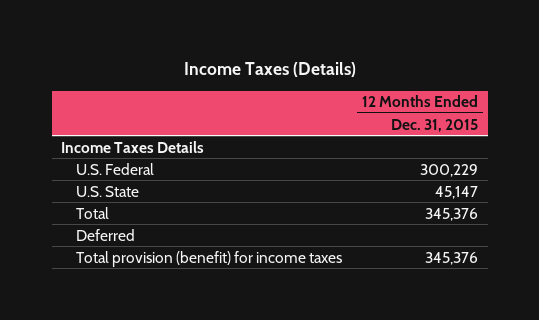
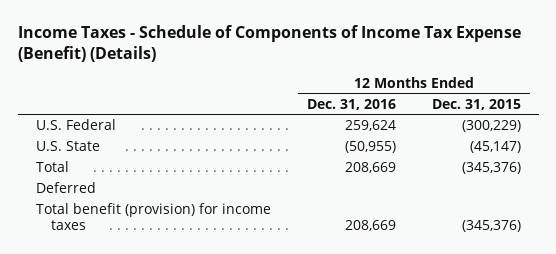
[183,62,356,78] Income Taxes (Details) -> [17,25,521,62] Income Taxes - Schedule of Components of Income Tax Expense (Benefit) (Details)
none -> [306,98,396,110] Dec. 31, 2016
[61,140,205,153] Income Taxes Details -> none
[419,163,478,177] 300,229 -> [461,120,521,133] (300,229)
[434,185,478,199] 45,147 -> [469,141,521,154] (45,147)
[424,207,478,221] 345,376 -> [461,162,521,175] (345,376)
[76,250,343,267] Total provision (benefit) for income taxes -> [35,203,271,231] Total benefit (provision) for income taxes
[424,251,478,265] 345,376 -> [461,220,521,233] (345,376)

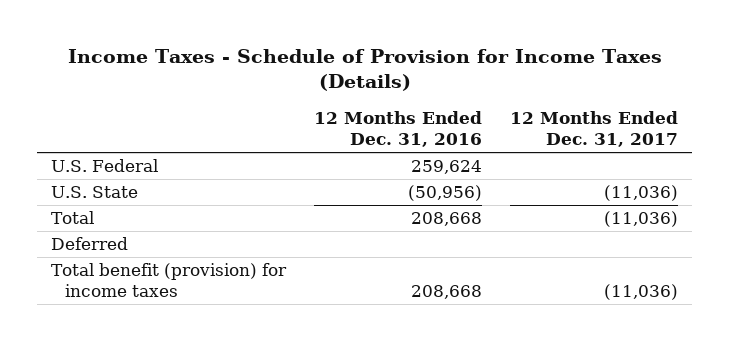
[17,25,521,62] Income Taxes - Schedule of Components of Income Tax Expense (Benefit) (Details) -> [67,48,662,92] Income Taxes - Schedule of Provision for Income Taxes (Details)
[431,98,521,110] Dec. 31, 2015 -> none
none -> [510,111,679,148] 12 Months Ended Dec. 31, 2017
[344,141,396,154] (50,955) -> [408,185,483,202] (50,956)
[344,162,396,174] 208,669 -> [411,212,483,227] 208,668
[344,220,396,232] 208,669 -> [411,285,483,300] 208,668

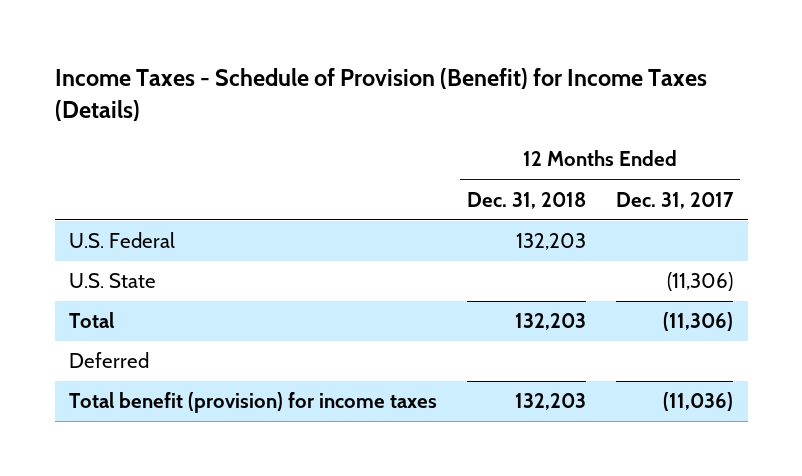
[67,48,662,92] Income Taxes - Schedule of Provision for Income Taxes (Details) -> [54,68,707,122] Income Taxes - Schedule of Provision (Benefit) for Income Taxes (Details)
[314,111,483,148] 12 Months Ended Dec. 31, 2016 -> none
none -> [467,191,587,209] Dec. 31, 2018
[604,185,679,202] (11,036) -> [666,272,733,292] (11,306)
[604,211,679,228] (11,036) -> [662,312,733,332] (11,306)

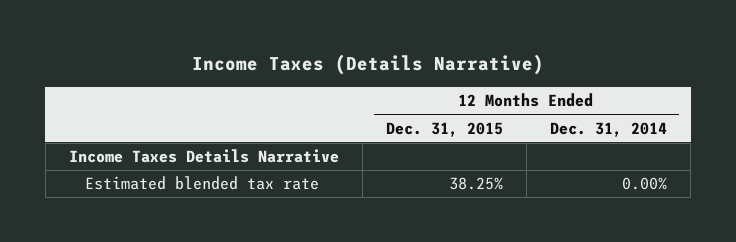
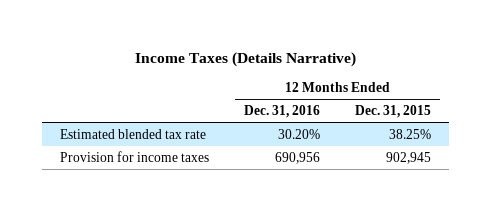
[550,121,668,137] Dec. 31, 2014 -> none
none -> [244,105,321,119] Dec. 31, 2016
[68,149,339,164] Income Taxes Details Narrative -> none
none -> [60,150,210,162] Provision for income taxes

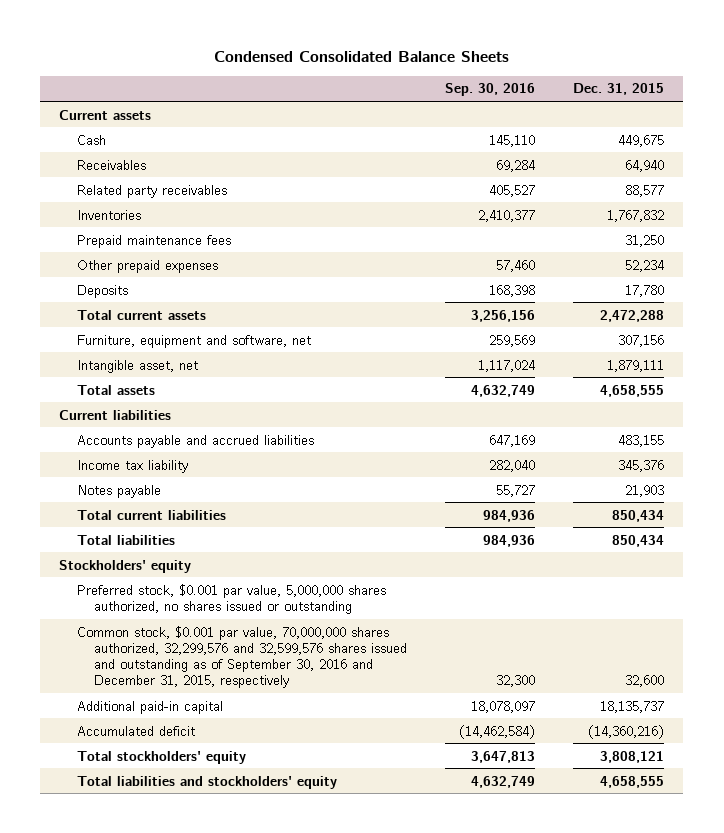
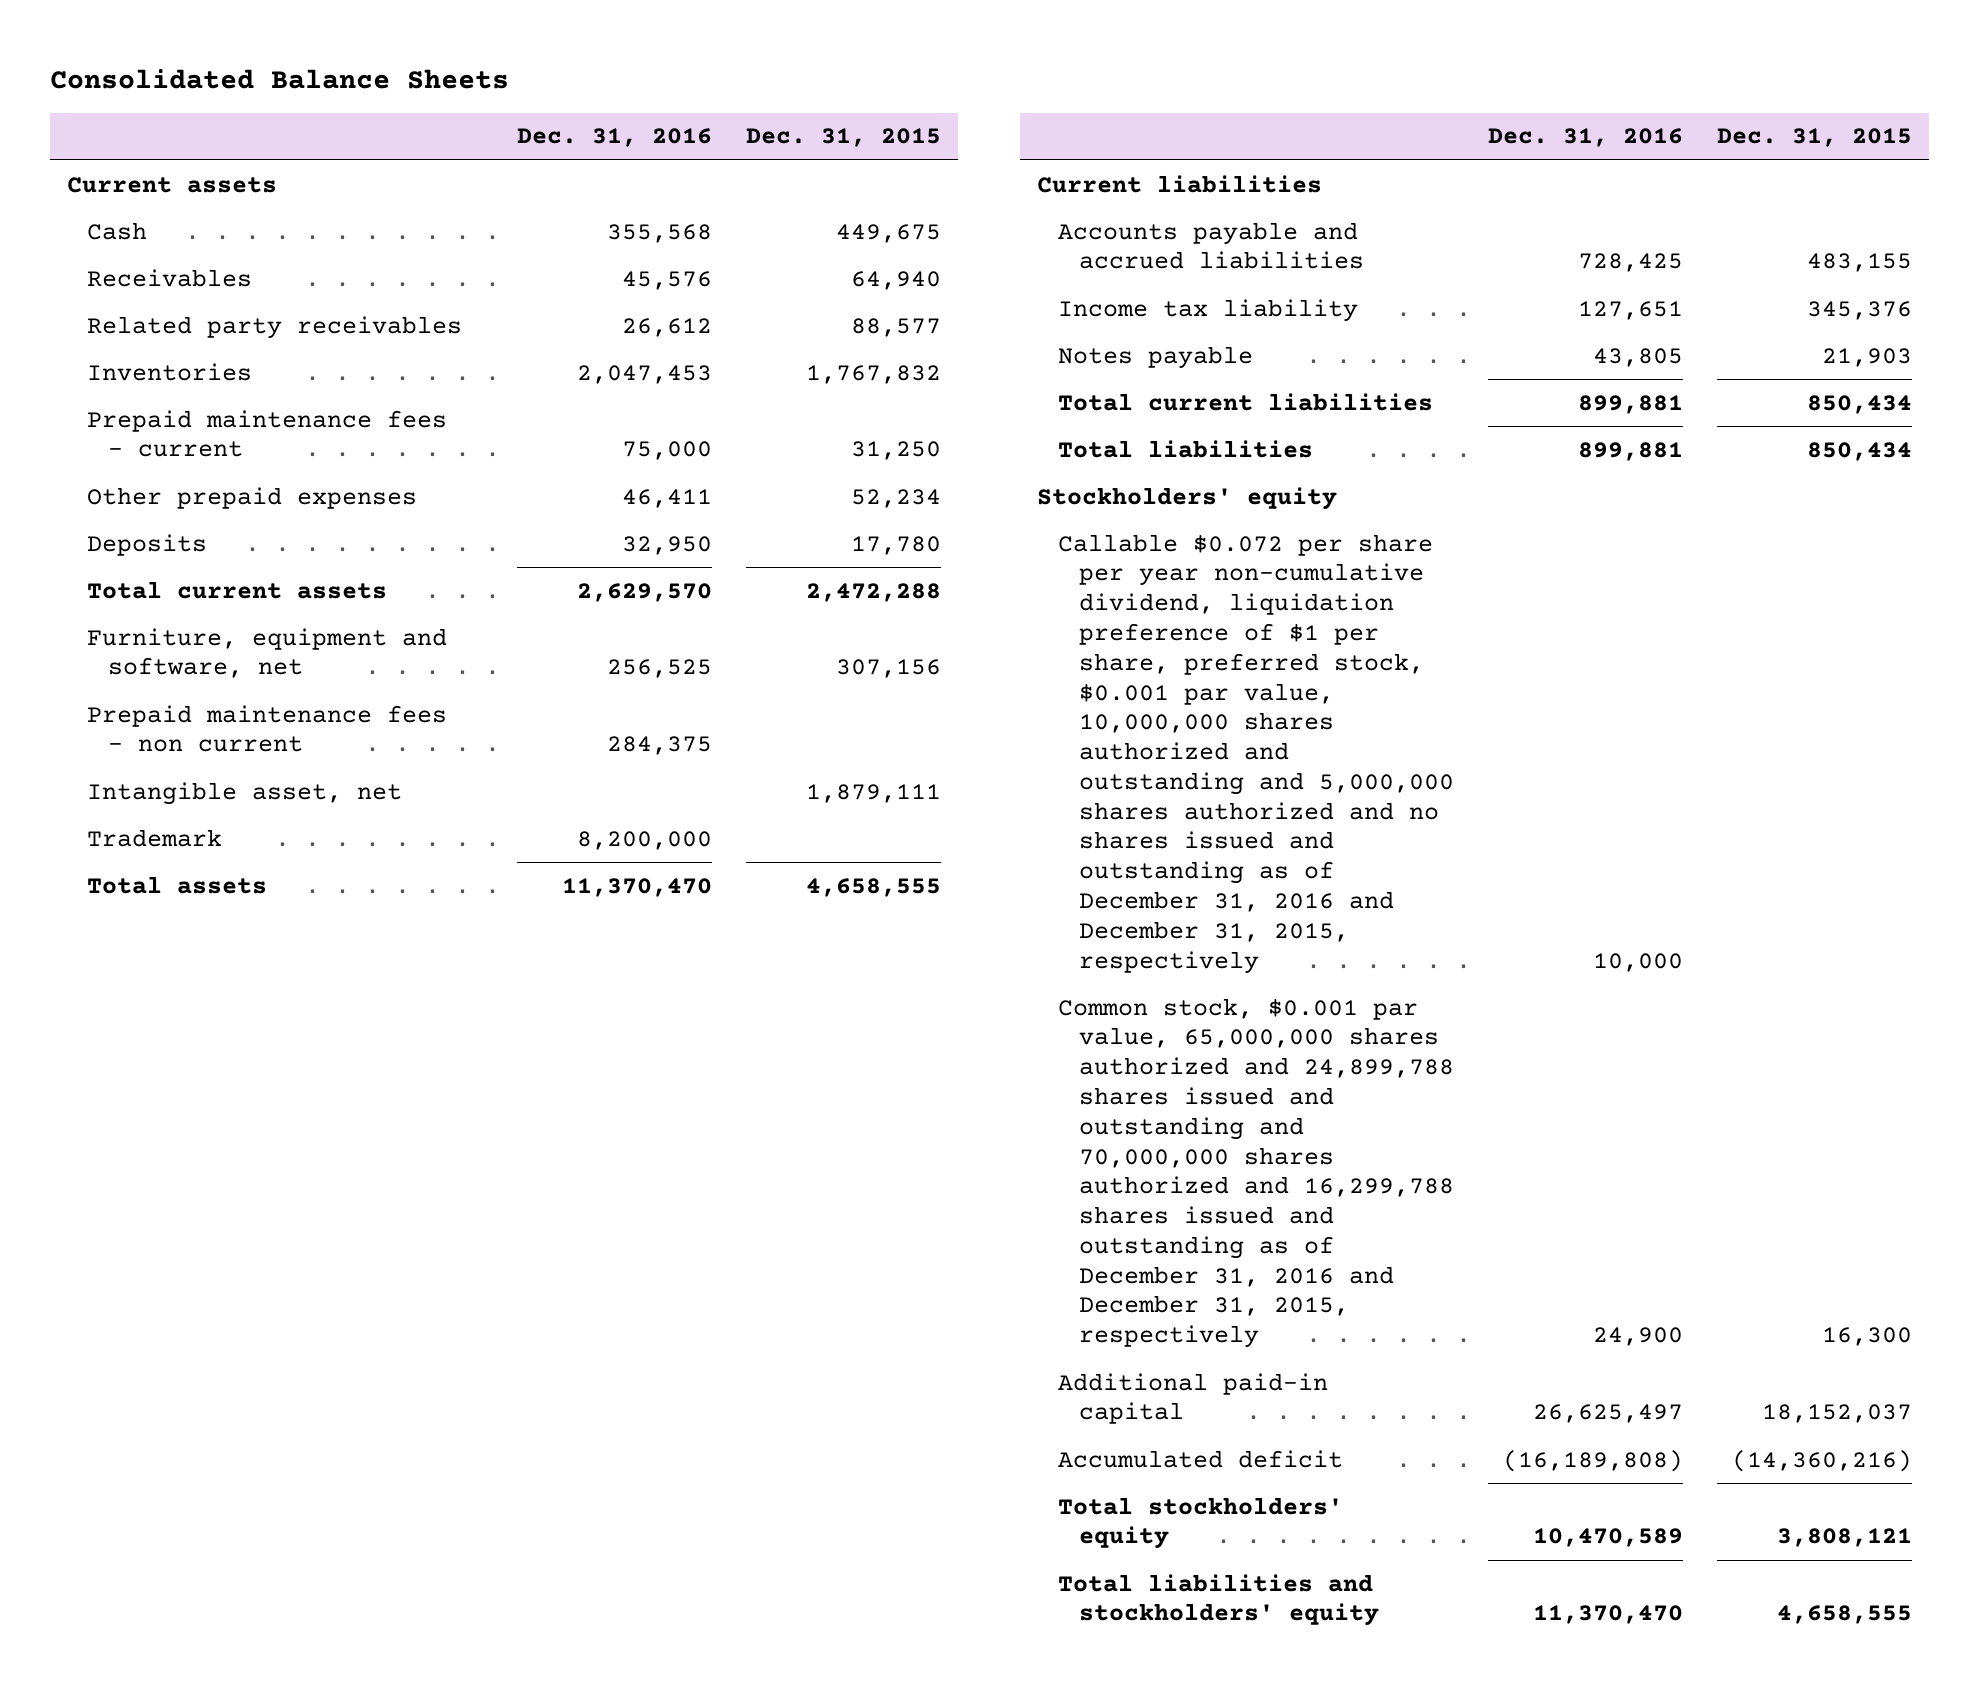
[213,50,509,62] Condensed Consolidated Balance Sheets -> [49,68,509,89] Consolidated Balance Sheets
[444,83,535,97] Sep. 30, 2016 -> none
none -> [517,128,713,148] Dec. 31, 2016
[76,234,231,248] Prepaid maintenance fees -> [87,409,448,458] Prepaid maintenance fees - current
none -> [87,704,448,753] Prepaid maintenance fees - non current
none -> [87,828,223,847] Trademark
[76,583,386,614] Preferred stock, $0.001 par value, 5,000,000 shares authorized, no shares issued or outstanding -> [1057,533,1454,974] Callable $0.072 per share per year non-cumulative dividend, liquidation preference of $1 per share, preferred stock, $0.001 par value, 10,000,000 shares authorized and outstanding and 5,000,000 shares authorized and no shares issued and outstanding as of December 31, 2016 and December 31, 2015, respectively
[76,625,407,689] Common stock, $0.001 par value, 70,000,000 shares authorized, 32,299,576 and 32,599,576 shares issued and outstanding as of September 30, 2016 and December 31, 2015, respectively -> [1057,997,1454,1349] Common stock, $0.001 par value, 65,000,000 shares authorized and 24,899,788 shares issued and outstanding and 70,000,000 shares authorized and 16,299,788 shares issued and outstanding as of December 31, 2016 and December 31, 2015, respectively
[625,675,665,688] 32,600 -> [1821,1327,1912,1347] 16,300
[600,700,665,713] 18,135,737 -> [1761,1404,1912,1424] 18,152,037

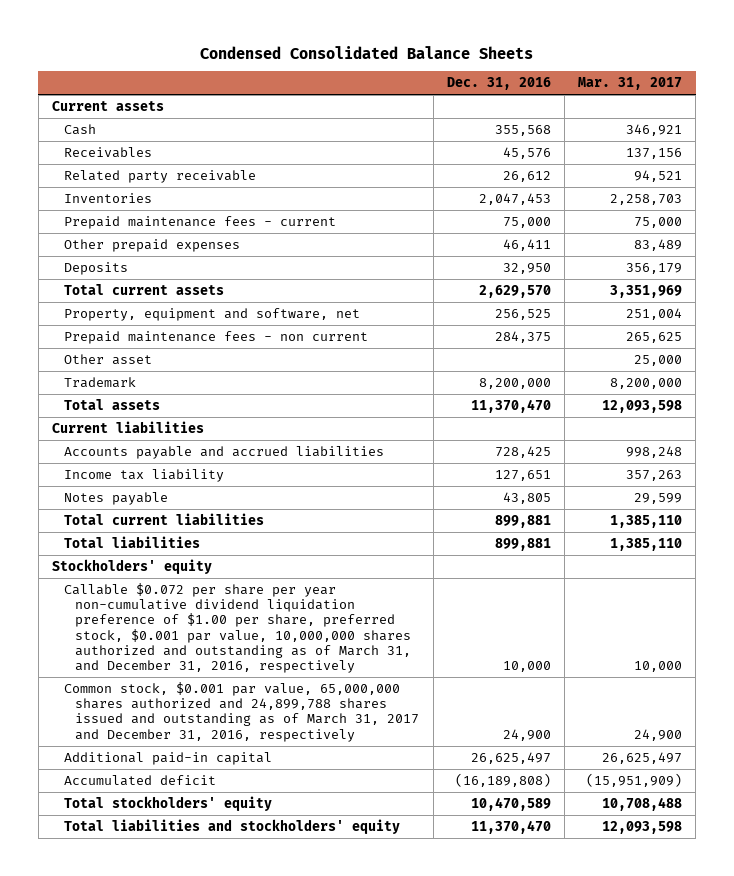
[49,68,509,89] Consolidated Balance Sheets -> [200,45,534,59] Condensed Consolidated Balance Sheets
[746,128,942,148] Dec. 31, 2015 -> none
none -> [578,77,683,91] Mar. 31, 2017
[87,315,463,339] Related party receivables -> [63,170,256,184] Related party receivable
[87,627,448,679] Furniture, equipment and software, net -> [63,308,360,322] Property, equipment and software, net
[87,781,403,805] Intangible asset, net -> none
none -> [63,354,152,366] Other asset
[1057,533,1454,974] Callable $0.072 per share per year non-cumulative dividend, liquidation preference of $1 per share, preferred stock, $0.001 par value, 10,000,000 shares authorized and outstanding and 5,000,000 shares authorized and no shares issued and outstanding as of December 31, 2016 and December 31, 2015, respectively -> [63,583,412,674] Callable $0.072 per share per year non-cumulative dividend liquidation preference of $1.00 per share, preferred stock, $0.001 par value, 10,000,000 shares authorized and outstanding as of March 31, and December 31, 2016, respectively
[1057,997,1454,1349] Common stock, $0.001 par value, 65,000,000 shares authorized and 24,899,788 shares issued and outstanding and 70,000,000 shares authorized and 16,299,788 shares issued and outstanding as of December 31, 2016 and December 31, 2015, respectively -> [63,682,420,742] Common stock, $0.001 par value, 65,000,000 shares authorized and 24,899,788 shares issued and outstanding as of March 31, 2017 and December 31, 2016, respectively

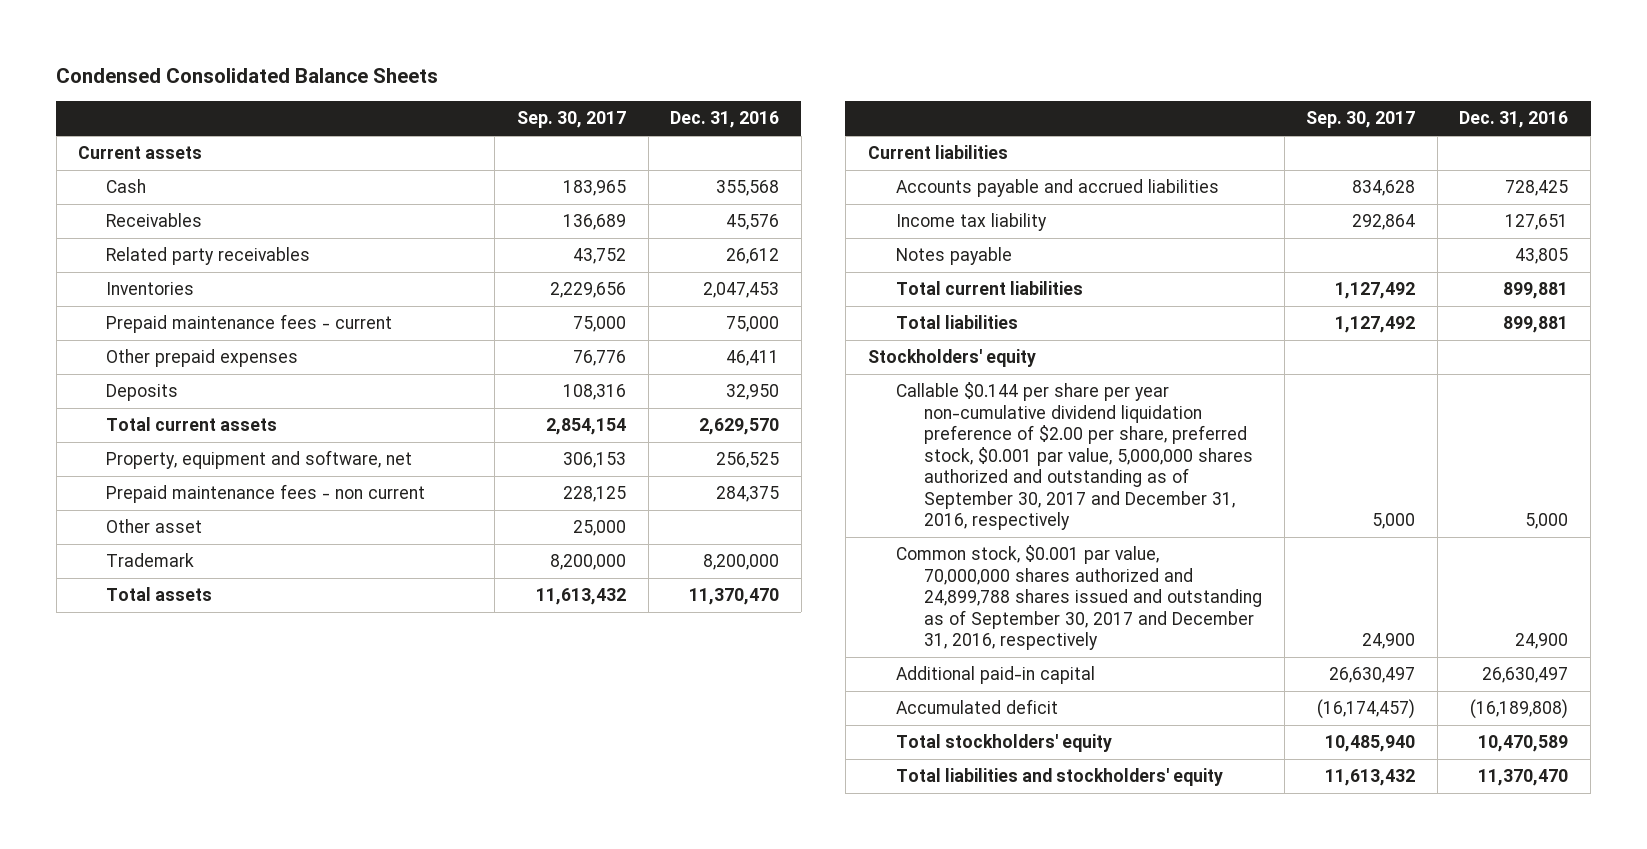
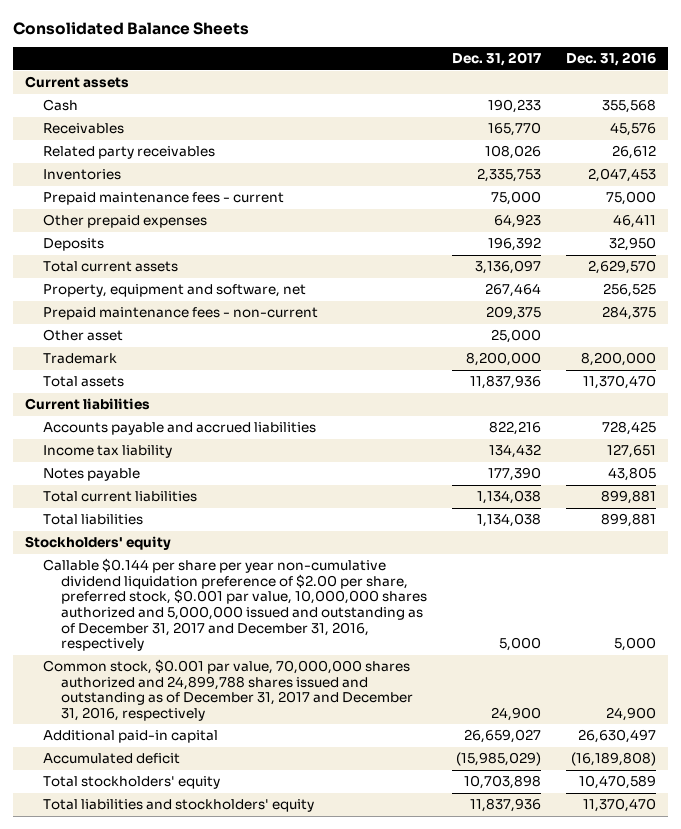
[56,68,439,84] Condensed Consolidated Balance Sheets -> [13,21,250,35] Consolidated Balance Sheets
[516,111,626,129] Sep. 30, 2017 -> none
none -> [452,52,542,67] Dec. 31, 2017
[106,484,426,504] Prepaid maintenance fees - non current -> [43,307,319,321] Prepaid maintenance fees - non-current
[895,382,1253,530] Callable $0.144 per share per year non-cumulative dividend liquidation preference of $2.00 per share, preferred stock, $0.001 par value, 5,000,000 shares authorized and outstanding as of September 30, 2017 and December 31, 2016, respectively -> [43,558,428,652] Callable $0.144 per share per year non-cumulative dividend liquidation preference of $2.00 per share, preferred stock, $0.001 par value, 10,000,000 shares authorized and 5,000,000 issued and outstanding as of December 31, 2017 and December 31, 2016, respectively
[895,545,1262,651] Common stock, $0.001 par value, 70,000,000 shares authorized and 24,899,788 shares issued and outstanding as of September 30, 2017 and December 31, 2016, respectively -> [43,659,414,721] Common stock, $0.001 par value, 70,000,000 shares authorized and 24,899,788 shares issued and outstanding as of December 31, 2017 and December 31, 2016, respectively

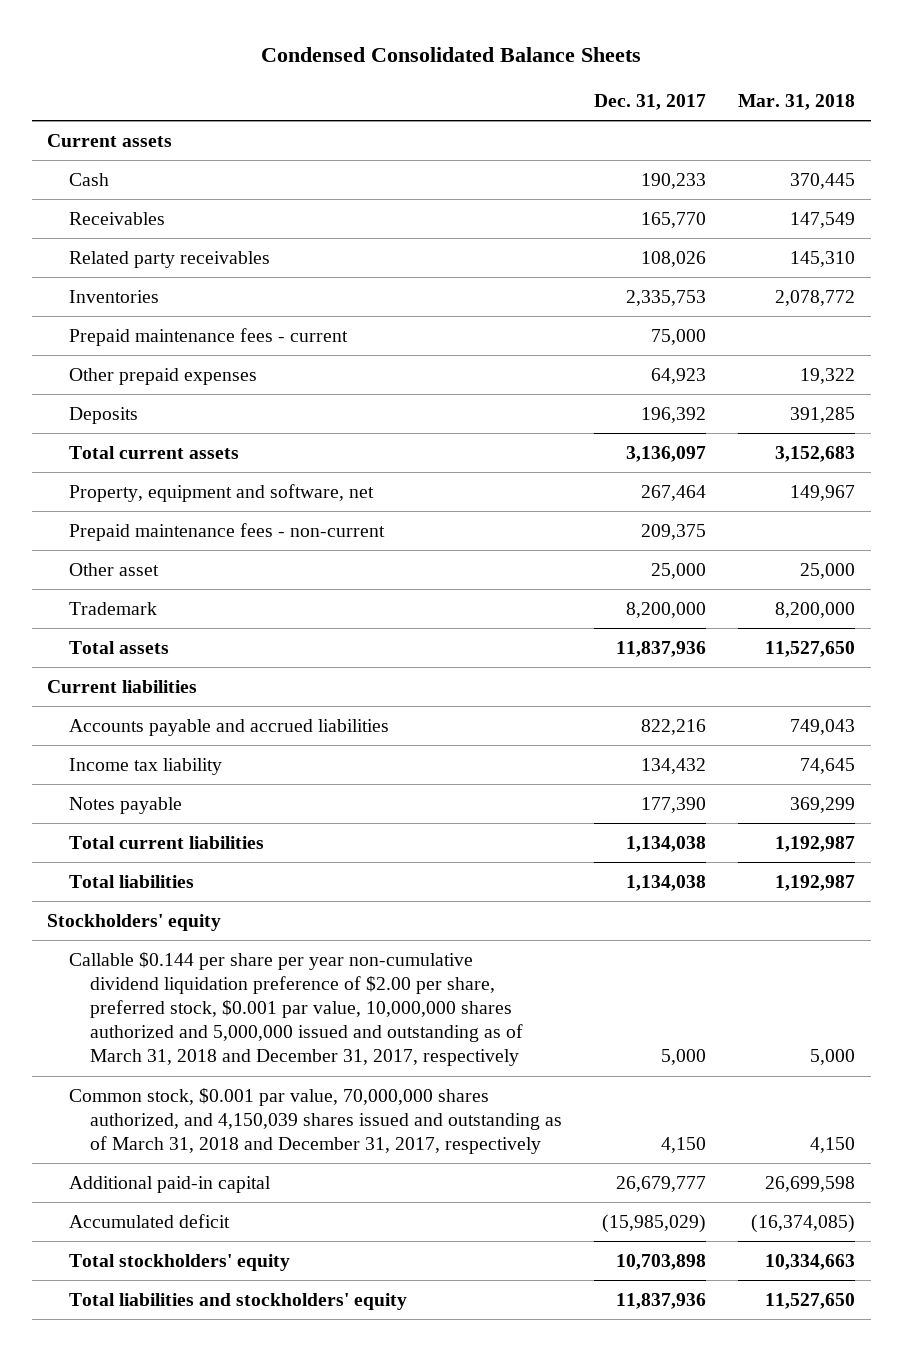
[13,21,250,35] Consolidated Balance Sheets -> [261,46,642,62] Condensed Consolidated Balance Sheets
[565,52,656,67] Dec. 31, 2016 -> none
none -> [737,93,855,110] Mar. 31, 2018
[43,558,428,652] Callable $0.144 per share per year non-cumulative dividend liquidation preference of $2.00 per share, preferred stock, $0.001 par value, 10,000,000 shares authorized and 5,000,000 issued and outstanding as of December 31, 2017 and December 31, 2016, respectively -> [68,951,523,1067] Callable $0.144 per share per year non-cumulative dividend liquidation preference of $2.00 per share, preferred stock, $0.001 par value, 10,000,000 shares authorized and 5,000,000 issued and outstanding as of March 31, 2018 and December 31, 2017, respectively
[43,659,414,721] Common stock, $0.001 par value, 70,000,000 shares authorized and 24,899,788 shares issued and outstanding as of December 31, 2017 and December 31, 2016, respectively -> [68,1087,562,1155] Common stock, $0.001 par value, 70,000,000 shares authorized, and 4,150,039 shares issued and outstanding as of March 31, 2018 and December 31, 2017, respectively
[491,706,542,721] 24,900 -> [660,1137,706,1154] 4,150
[464,729,542,744] 26,659,027 -> [615,1175,706,1192] 26,679,777

